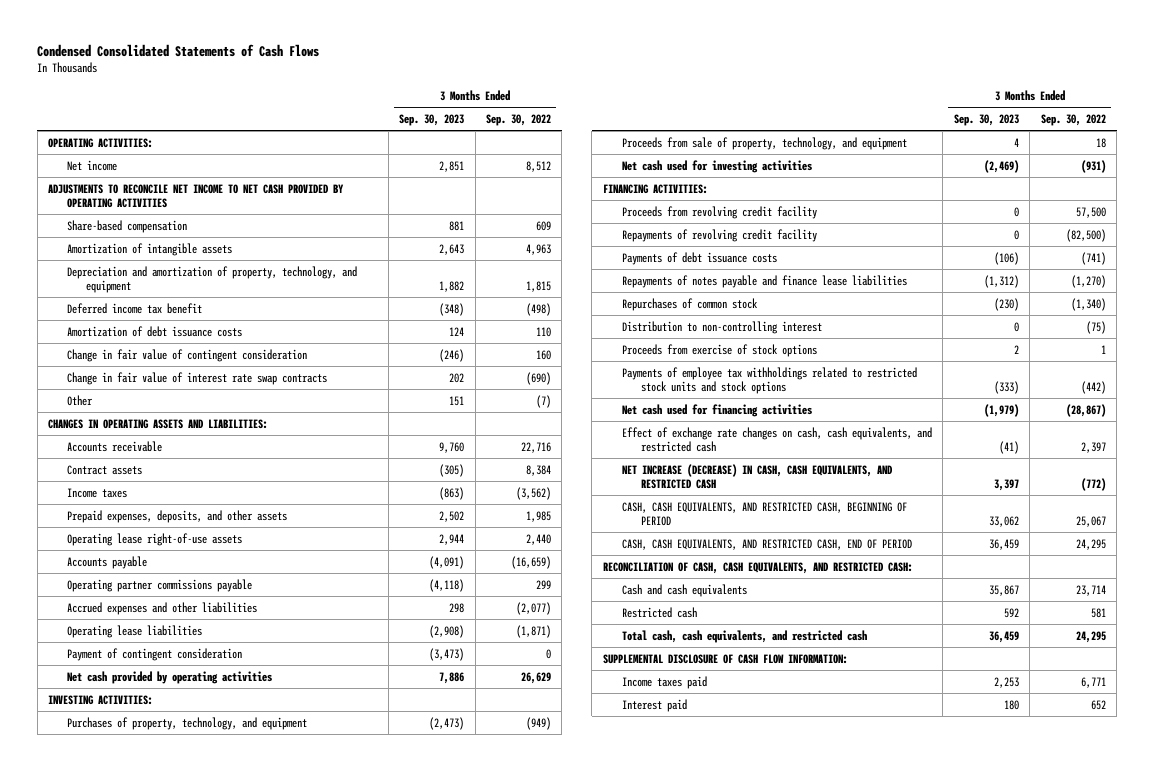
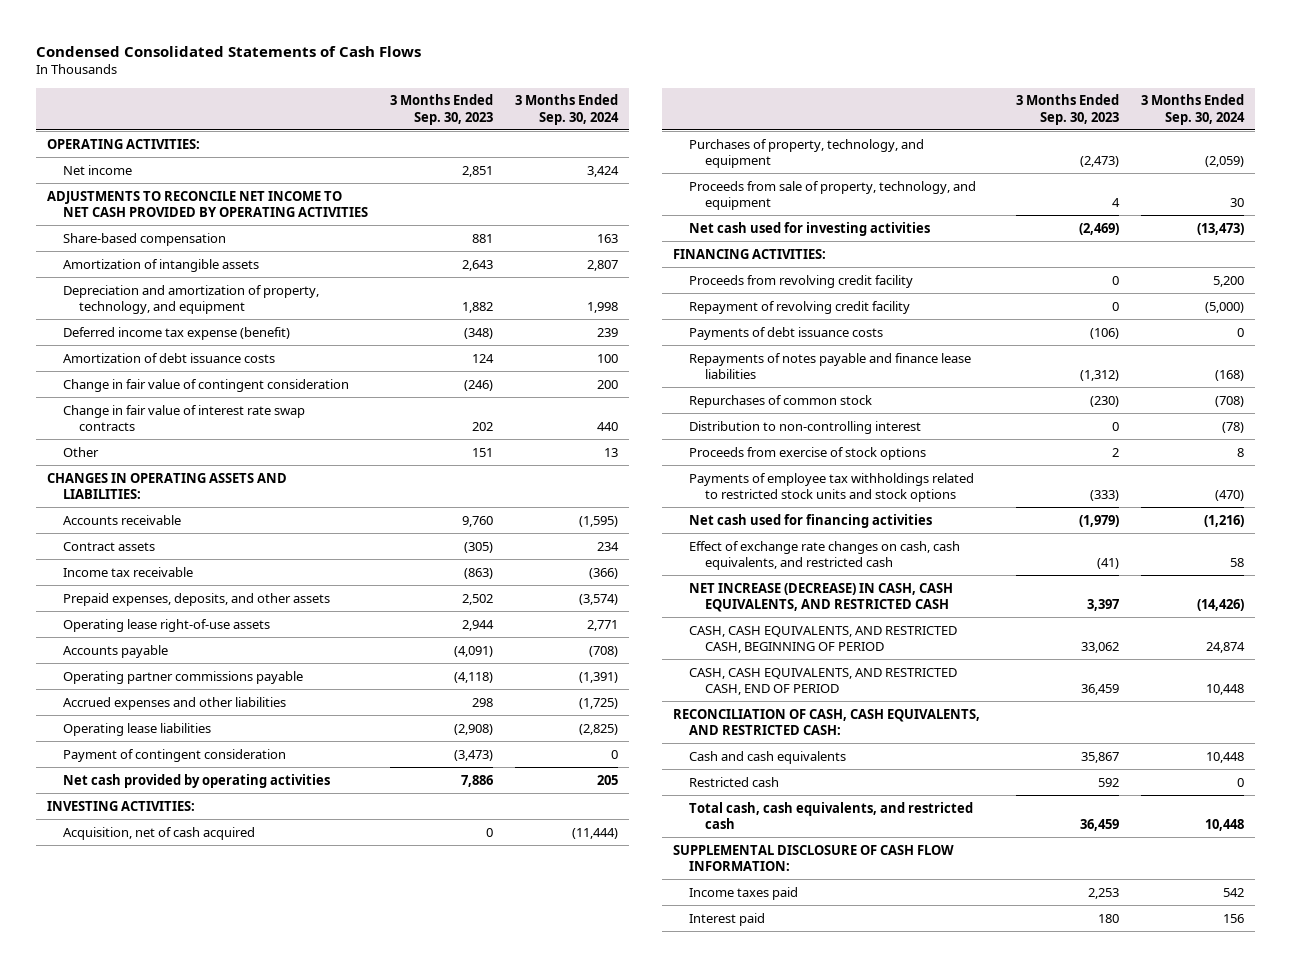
[486,113,552,126] Sep. 30, 2022 -> none
none -> [515,94,620,125] 3 Months Ended Sep. 30, 2024
[67,302,203,314] Deferred income tax benefit -> [63,326,291,340] Deferred income tax expense (benefit)
[67,487,128,498] Income taxes -> [63,566,194,577] Income tax receivable
none -> [63,826,256,840] Acquisition, net of cash acquired
[621,228,817,242] Repayments of revolving credit facility -> [689,300,911,314] Repayment of revolving credit facility

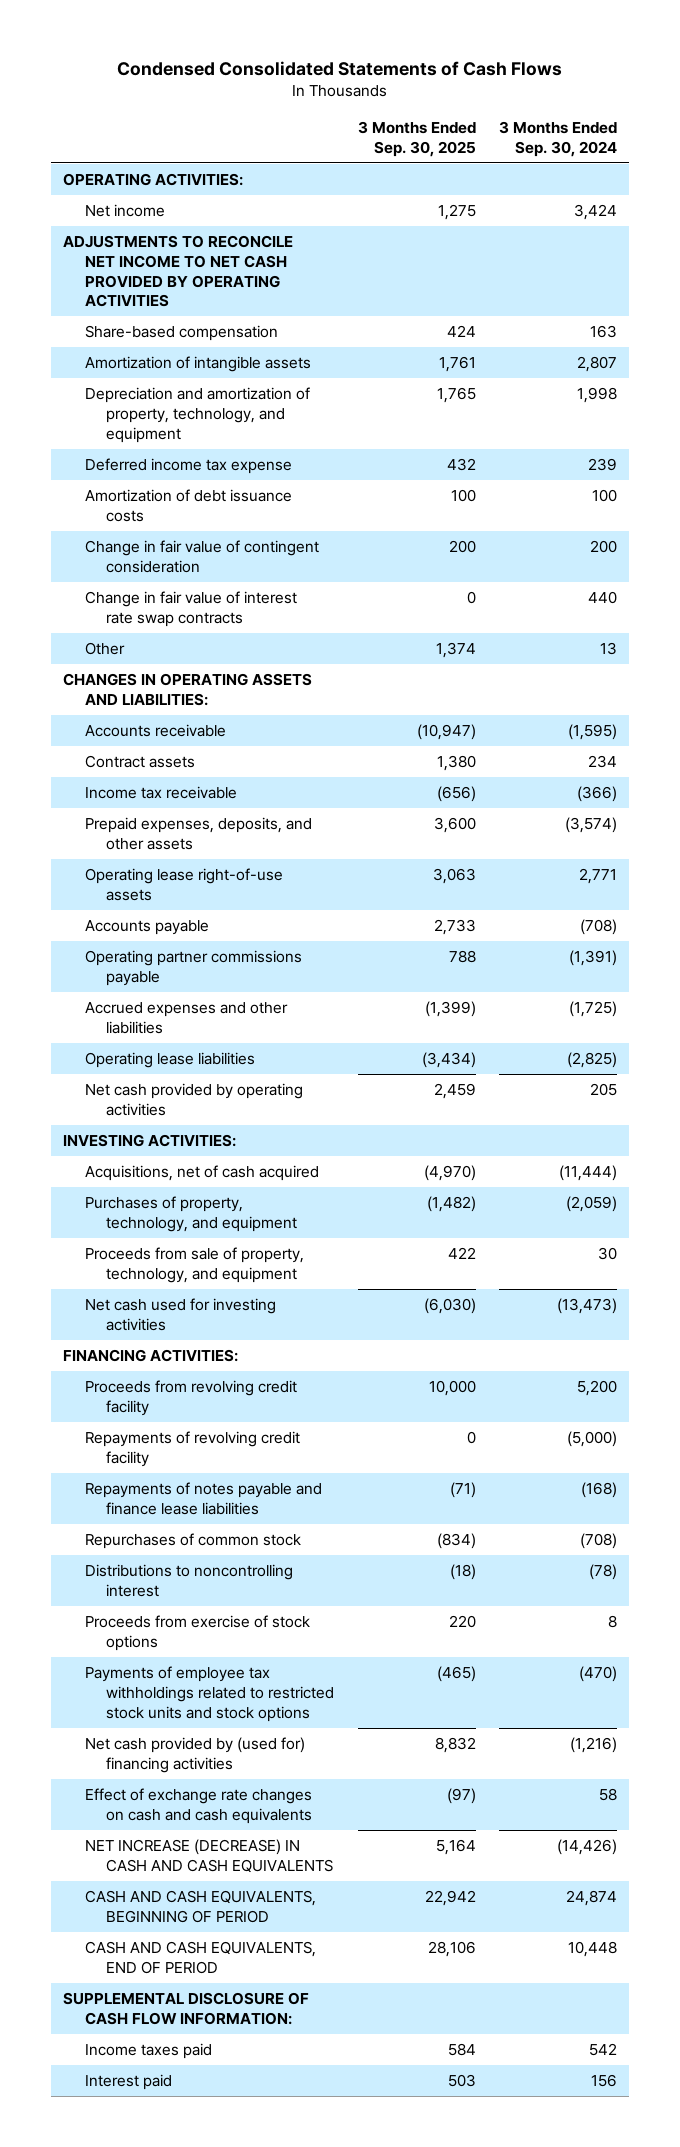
[390,94,494,125] 3 Months Ended Sep. 30, 2023 -> none
none -> [357,121,476,157] 3 Months Ended Sep. 30, 2025
[63,326,291,340] Deferred income tax expense (benefit) -> [84,458,292,475] Deferred income tax expense
[63,748,287,762] Payment of contingent consideration -> none
[63,826,256,840] Acquisition, net of cash acquired -> [84,1165,319,1182] Acquisitions, net of cash acquired
[689,326,884,340] Payments of debt issuance costs -> none
[689,300,911,314] Repayment of revolving credit facility -> [84,1431,300,1467] Repayments of revolving credit facility
[689,420,922,434] Distribution to non-controlling interest -> [84,1564,293,1597] Distributions to noncontrolling interest
[673,708,981,736] RECONCILIATION OF CASH, CASH EQUIVALENTS, AND RESTRICTED CASH: -> none
[689,750,847,764] Cash and cash equivalents -> none
[689,776,780,787] Restricted cash -> none
[689,801,974,830] Total cash, cash equivalents, and restricted cash -> none
[689,513,933,528] Net cash used for financing activities -> [84,1737,305,1773] Net cash provided by (used for) financing activities
[689,540,961,571] Effect of exchange rate changes on cash, cash equivalents, and restricted cash -> [84,1788,313,1824] Effect of exchange rate changes on cash and cash equivalents
[689,582,954,613] NET INCREASE (DECREASE) IN CASH, CASH EQUIVALENTS, AND RESTRICTED CASH -> [84,1839,334,1873] NET INCREASE (DECREASE) IN CASH AND CASH EQUIVALENTS
[689,625,958,654] CASH, CASH EQUIVALENTS, AND RESTRICTED CASH, BEGINNING OF PERIOD -> [84,1890,316,1923] CASH AND CASH EQUIVALENTS, BEGINNING OF PERIOD
[689,667,958,696] CASH, CASH EQUIVALENTS, AND RESTRICTED CASH, END OF PERIOD -> [84,1941,316,1974] CASH AND CASH EQUIVALENTS, END OF PERIOD

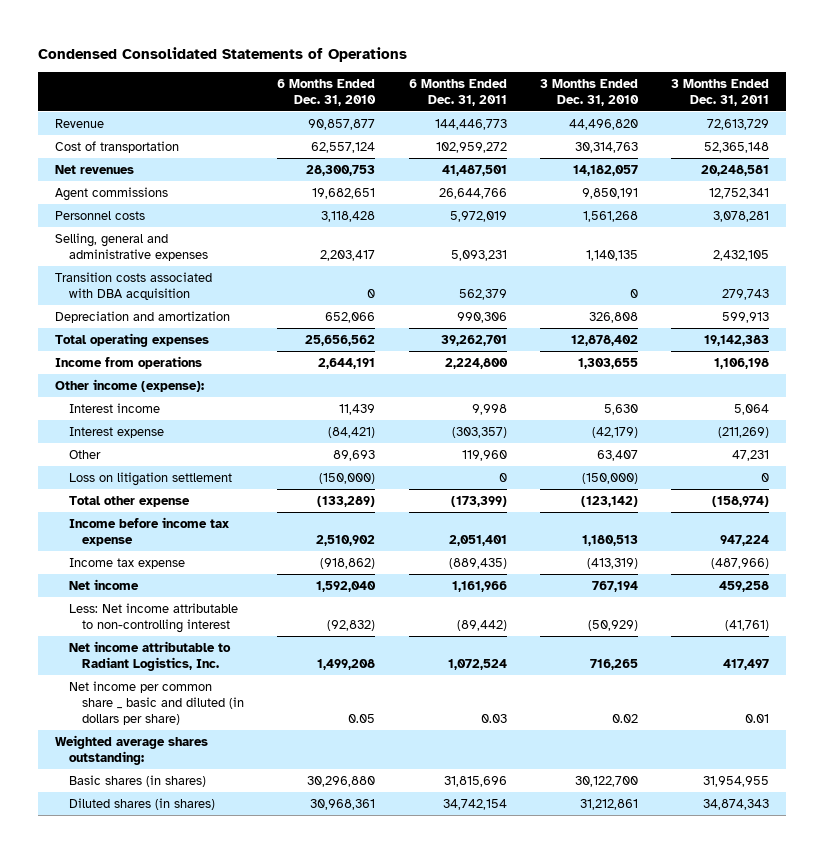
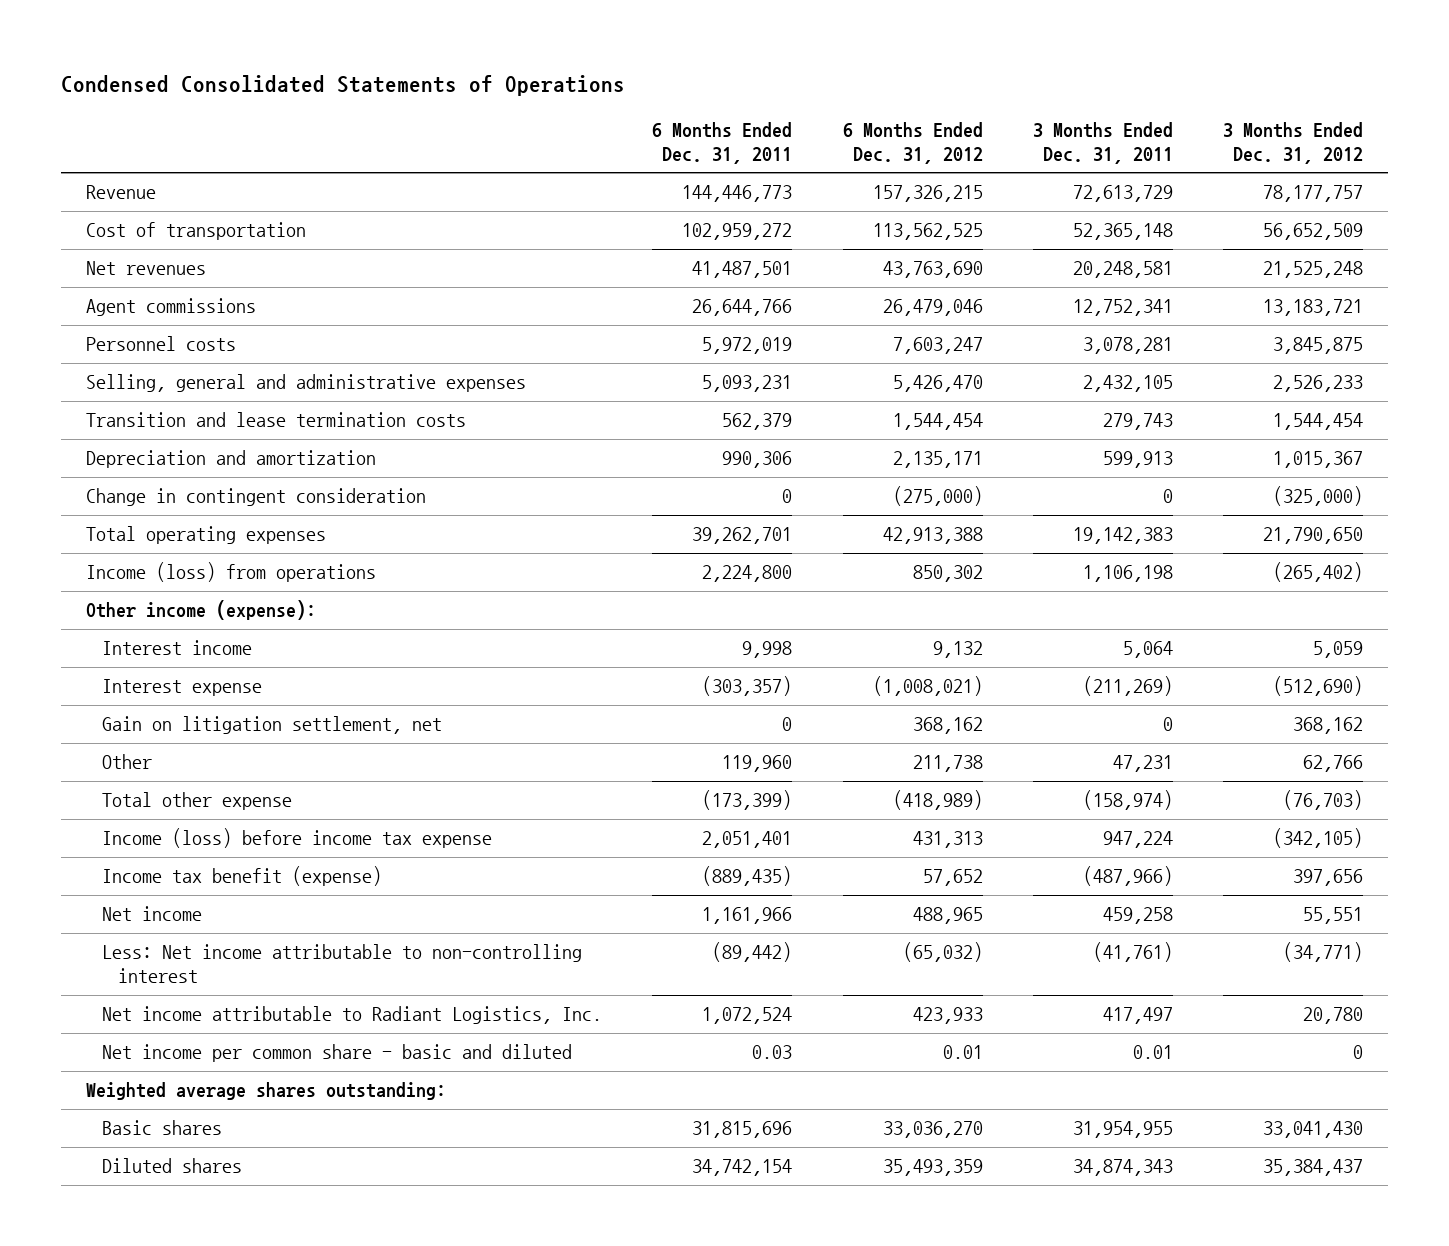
[277,78,377,106] 6 Months Ended Dec. 31, 2010 -> none
[539,78,639,106] 3 Months Ended Dec. 31, 2010 -> none
none -> [842,122,983,164] 6 Months Ended Dec. 31, 2012
none -> [1223,122,1364,164] 3 Months Ended Dec. 31, 2012
[54,271,212,301] Transition costs associated with DBA acquisition -> [85,412,466,428] Transition and lease termination costs
none -> [85,488,426,507] Change in contingent consideration
[54,355,202,369] Income from operations -> [85,562,376,583] Income (loss) from operations
none -> [101,716,442,735] Gain on litigation settlement, net
[68,471,232,486] Loss on litigation settlement -> none
[68,516,229,547] Income before income tax expense -> [101,828,492,849] Income (loss) before income tax expense
[68,557,185,569] Income tax expense -> [101,866,382,887] Income tax benefit (expense)
[68,680,245,726] Net income per common share _ basic and diluted (in dollars per share) -> [101,1044,572,1063] Net income per common share - basic and diluted
[68,774,206,787] Basic shares (in shares) -> [101,1120,222,1136] Basic shares
[68,797,215,810] Diluted shares (in shares) -> [101,1158,242,1174] Diluted shares

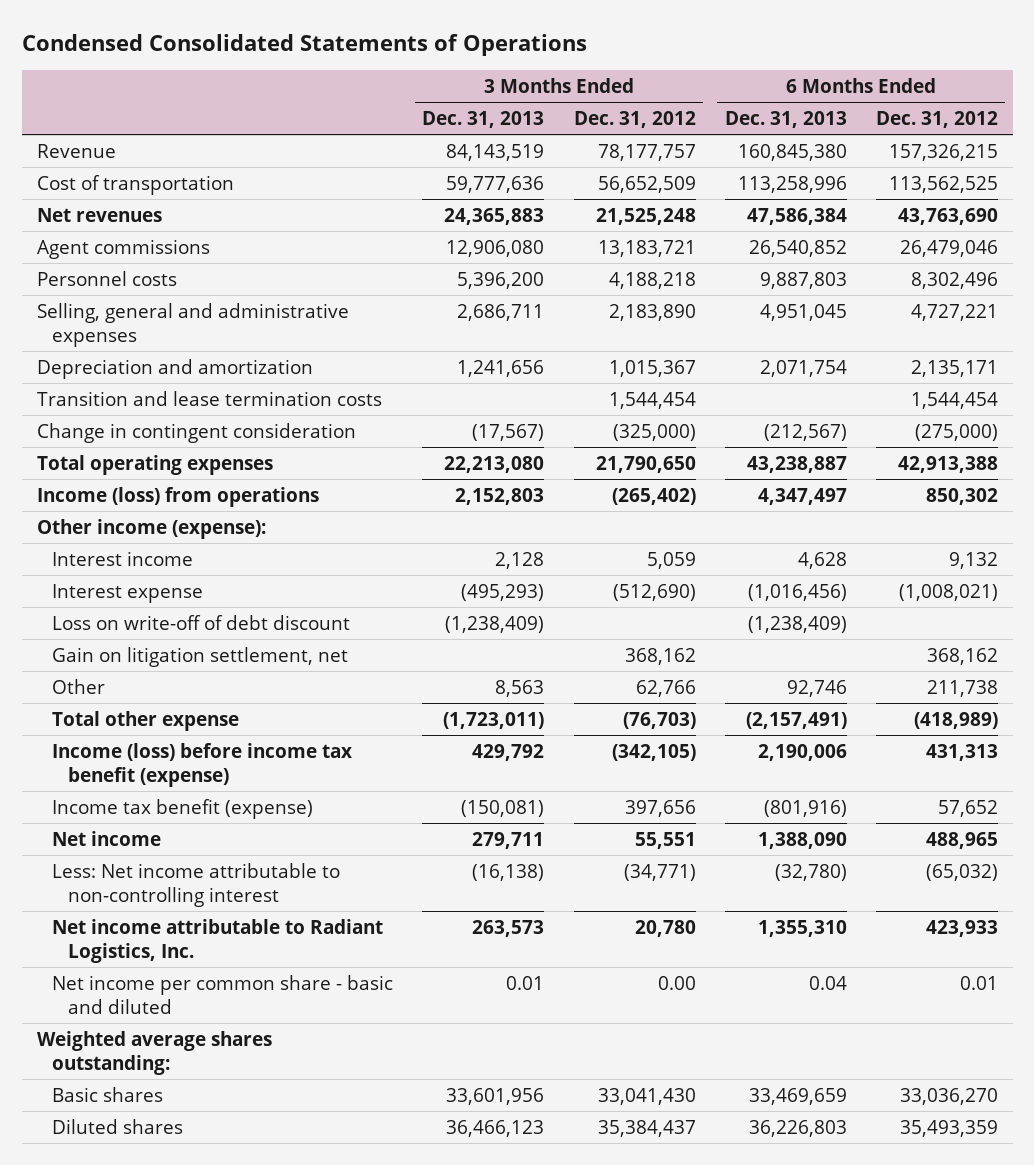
[652,122,793,164] 6 Months Ended Dec. 31, 2011 -> none
[1032,122,1173,164] 3 Months Ended Dec. 31, 2011 -> none
none -> [422,111,545,129] Dec. 31, 2013
none -> [724,111,847,129] Dec. 31, 2013
[892,337,983,355] 7,603,247 -> [910,271,998,289] 8,302,496
[1273,337,1364,355] 3,845,875 -> [608,271,696,289] 4,188,218
[892,375,983,393] 5,426,470 -> [910,303,998,321] 4,727,221
[1273,375,1364,393] 2,526,233 -> [608,303,696,321] 2,183,890
[85,412,466,428] Transition and lease termination costs -> [36,390,382,406] Transition and lease termination costs
none -> [52,614,351,630] Loss on write-off of debt discount
[101,828,492,849] Income (loss) before income tax expense -> [52,742,353,787] Income (loss) before income tax benefit (expense)
[1353,1045,1364,1060] 0 -> [657,975,696,990] 0.00

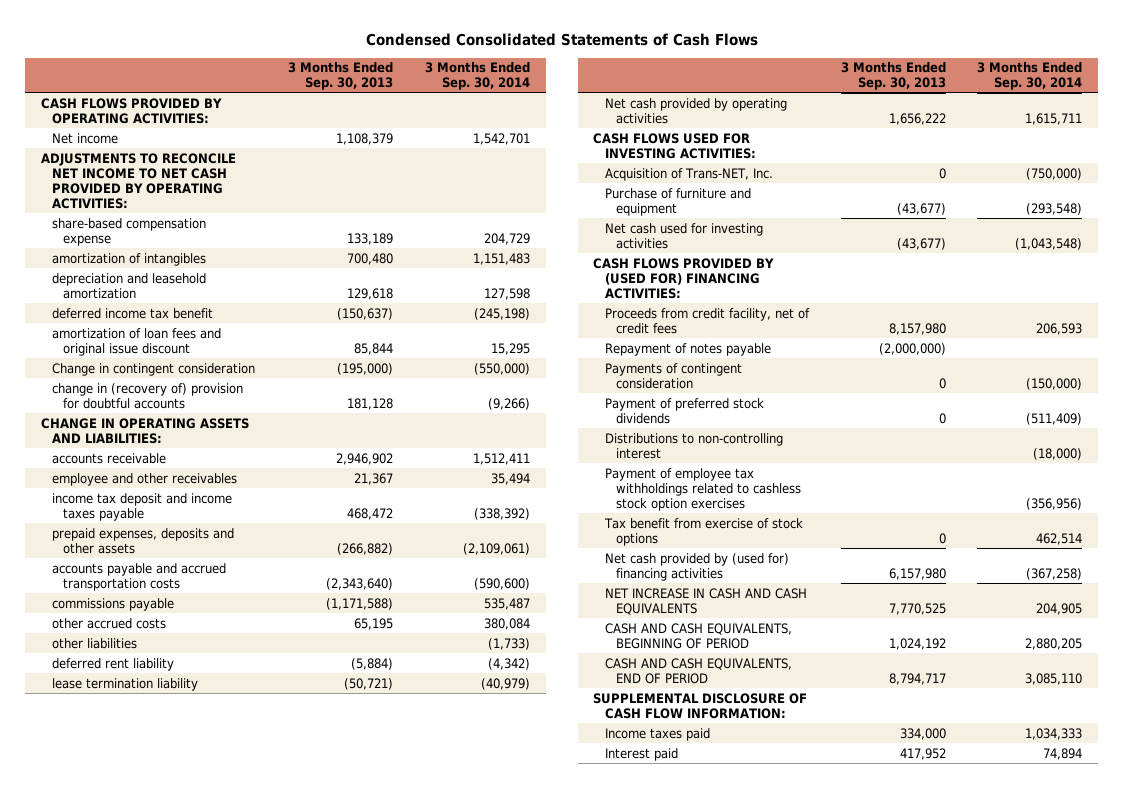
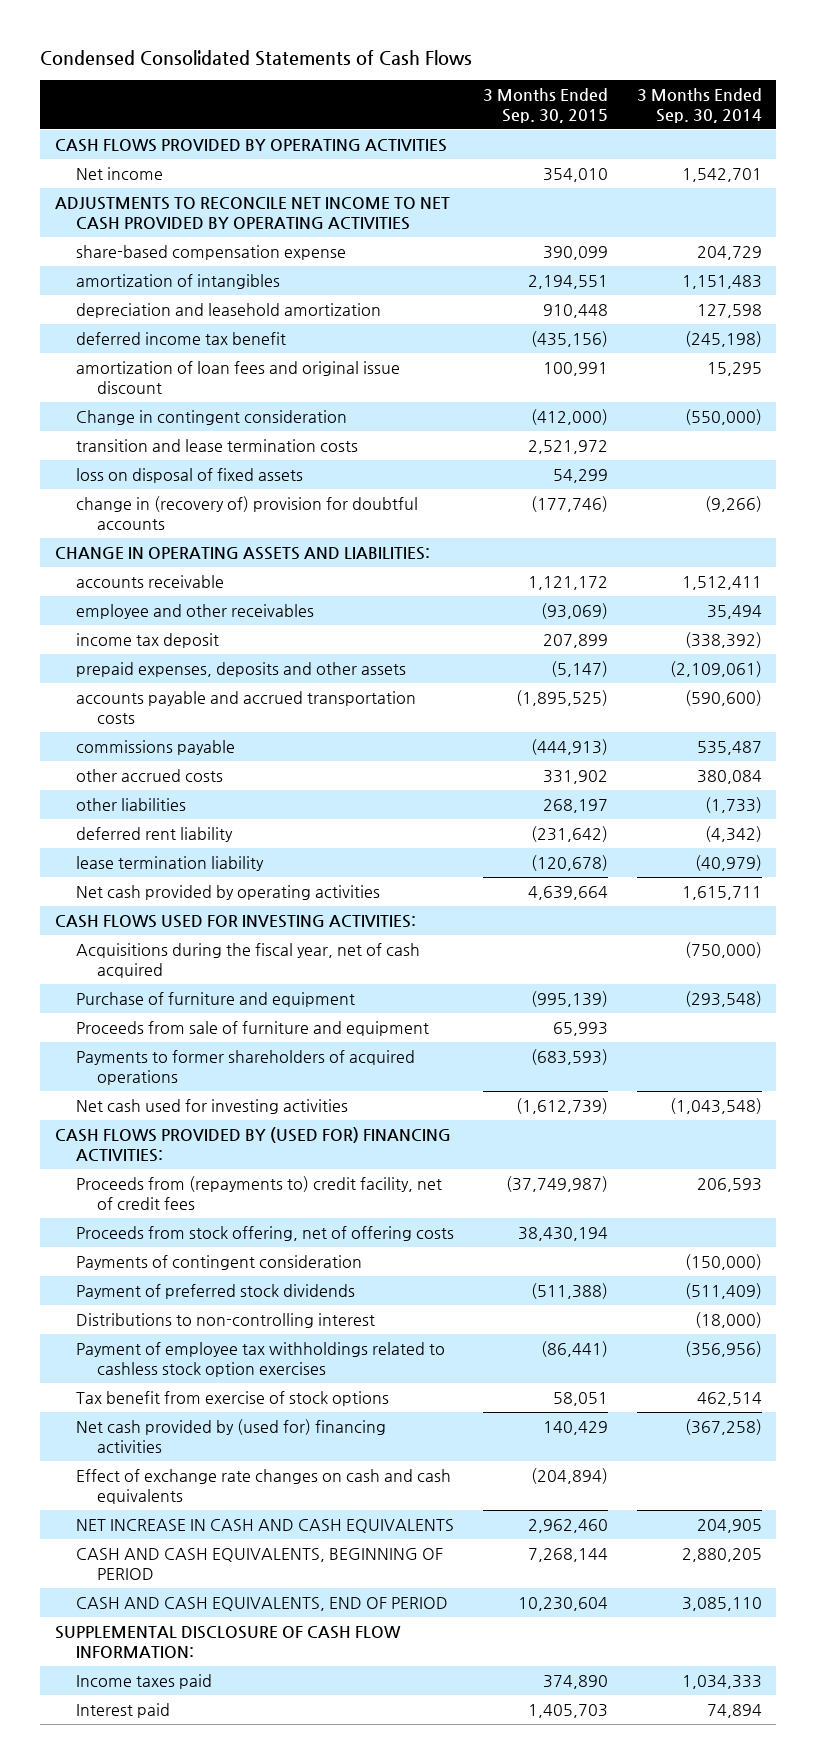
[287,62,393,91] 3 Months Ended Sep. 30, 2013 -> none
none -> [482,88,608,123] 3 Months Ended Sep. 30, 2015
[40,97,222,124] CASH FLOWS PROVIDED BY OPERATING ACTIVITIES: -> [54,139,447,153] CASH FLOWS PROVIDED BY OPERATING ACTIVITIES
[40,152,236,209] ADJUSTMENTS TO RECONCILE NET INCOME TO NET CASH PROVIDED BY OPERATING ACTIVITIES: -> [54,197,450,230] ADJUSTMENTS TO RECONCILE NET INCOME TO NET CASH PROVIDED BY OPERATING ACTIVITIES
none -> [75,439,358,453] transition and lease termination costs
none -> [75,468,303,484] loss on disposal of fixed assets
[52,492,233,521] income tax deposit and income taxes payable -> [75,633,219,649] income tax deposit
[604,167,773,181] Acquisition of Trans-NET, Inc. -> [75,943,420,978] Acquisitions during the fiscal year, net of cash acquired
none -> [75,1021,429,1037] Proceeds from sale of furniture and equipment
none -> [75,1050,415,1085] Payments to former shareholders of acquired operations
[604,342,771,356] Repayment of notes payable -> none
[604,307,810,334] Proceeds from credit facility, net of credit fees -> [75,1176,442,1210] Proceeds from (repayments to) credit facility, net of credit fees
none -> [75,1226,454,1242] Proceeds from stock offering, net of offering costs
none -> [75,1469,451,1504] Effect of exchange rate changes on cash and cash equivalents

